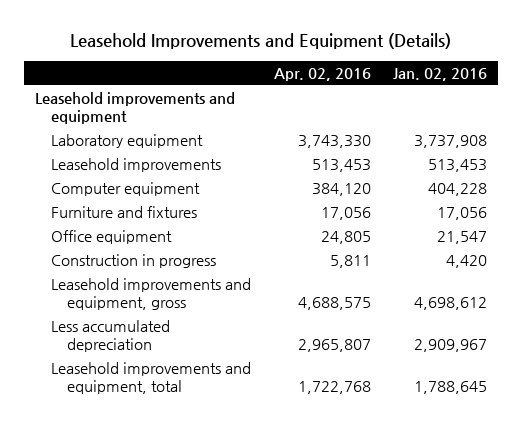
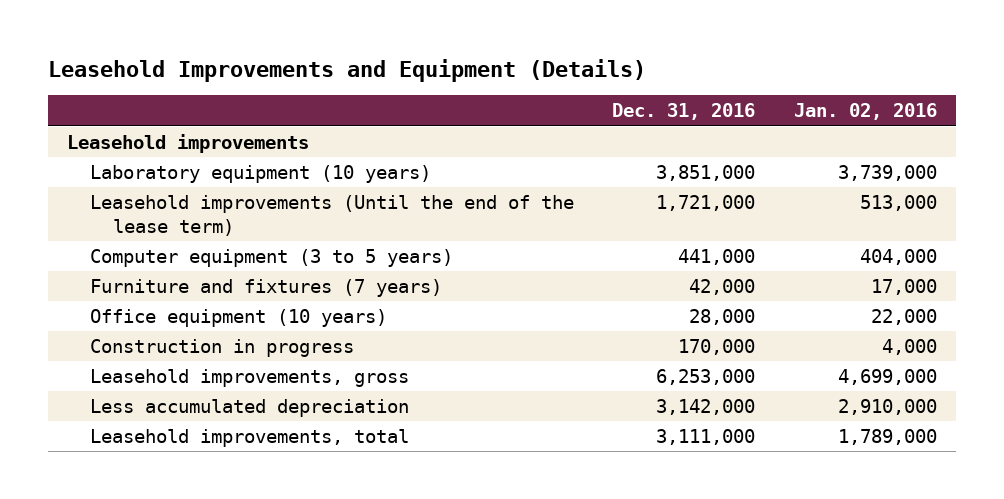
[273,67,371,81] Apr. 02, 2016 -> none
none -> [612,103,756,121] Dec. 31, 2016
[35,92,236,124] Leasehold improvements and equipment -> [66,133,309,153] Leasehold improvements
[51,134,204,149] Laboratory equipment -> [90,164,432,183] Laboratory equipment (10 years)
[413,135,487,149] 3,737,908 -> [837,164,937,181] 3,739,000
[51,158,222,173] Leasehold improvements -> [90,194,575,236] Leasehold improvements (Until the end of the lease term)
[427,159,487,173] 513,453 -> [859,194,937,211] 513,000
[51,182,201,197] Computer equipment -> [90,248,454,267] Computer equipment (3 to 5 years)
[427,183,487,197] 404,228 -> [859,248,937,265] 404,000
[51,206,198,219] Furniture and fixtures -> [90,278,443,297] Furniture and fixtures (7 years)
[436,207,487,221] 17,056 -> [870,278,937,295] 17,000
[51,230,173,245] Office equipment -> [90,308,388,327] Office equipment (10 years)
[436,231,487,245] 21,547 -> [870,308,937,325] 22,000
[445,255,487,269] 4,420 -> [881,338,937,355] 4,000
[51,278,252,310] Leasehold improvements and equipment, gross -> [90,368,410,387] Leasehold improvements, gross
[413,296,487,310] 4,698,612 -> [837,368,937,385] 4,699,000
[413,338,487,352] 2,909,967 -> [837,398,937,415] 2,910,000
[51,362,252,394] Leasehold improvements and equipment, total -> [90,428,410,447] Leasehold improvements, total
[413,380,487,394] 1,788,645 -> [837,428,937,445] 1,789,000

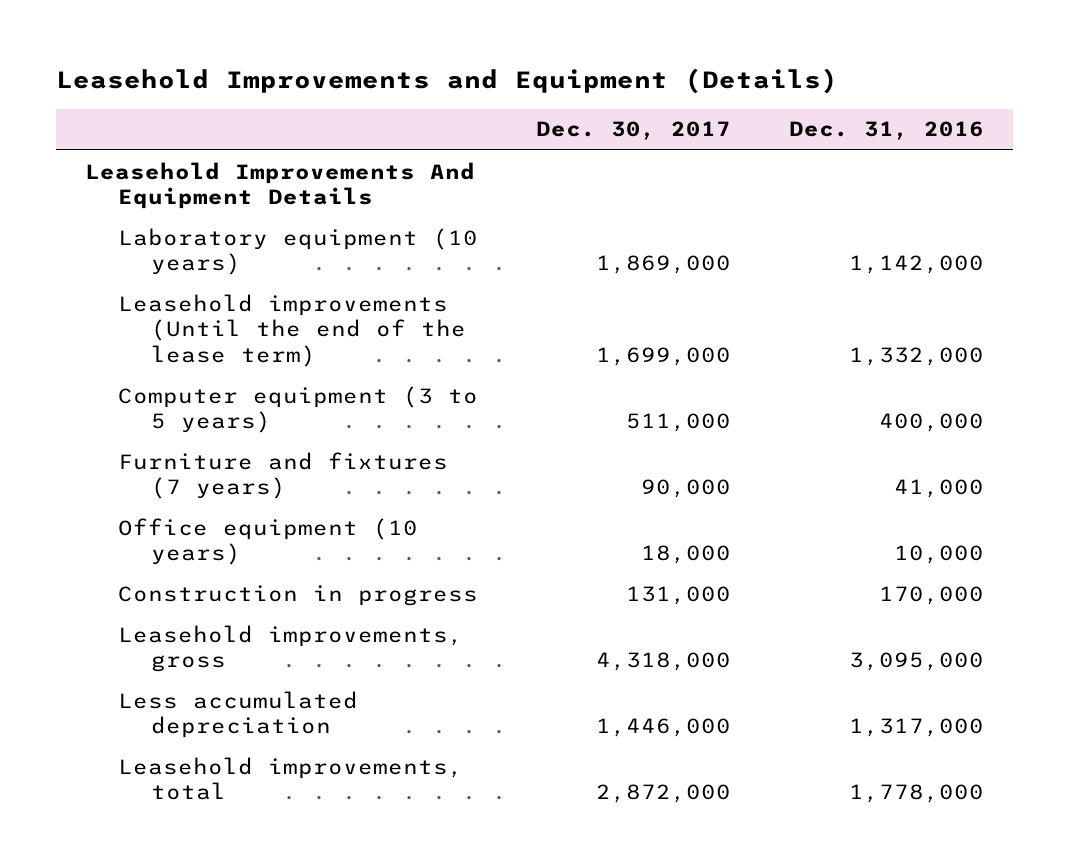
[793,103,937,121] Jan. 02, 2016 -> none
none -> [535,121,731,141] Dec. 30, 2017
[66,133,309,153] Leasehold improvements -> none
none -> [85,161,476,210] Leasehold Improvements And Equipment Details
[656,164,756,181] 3,851,000 -> [848,255,984,275] 1,142,000
[656,194,756,211] 1,721,000 -> [848,346,984,366] 1,332,000
[678,248,756,265] 441,000 -> [878,413,984,433] 400,000
[689,278,756,295] 42,000 -> [893,479,984,499] 41,000
[689,308,756,325] 28,000 -> [893,545,984,565] 10,000
[656,368,756,385] 6,253,000 -> [848,652,984,672] 3,095,000
[656,398,756,415] 3,142,000 -> [848,718,984,738] 1,317,000
[656,428,756,445] 3,111,000 -> [848,784,984,804] 1,778,000

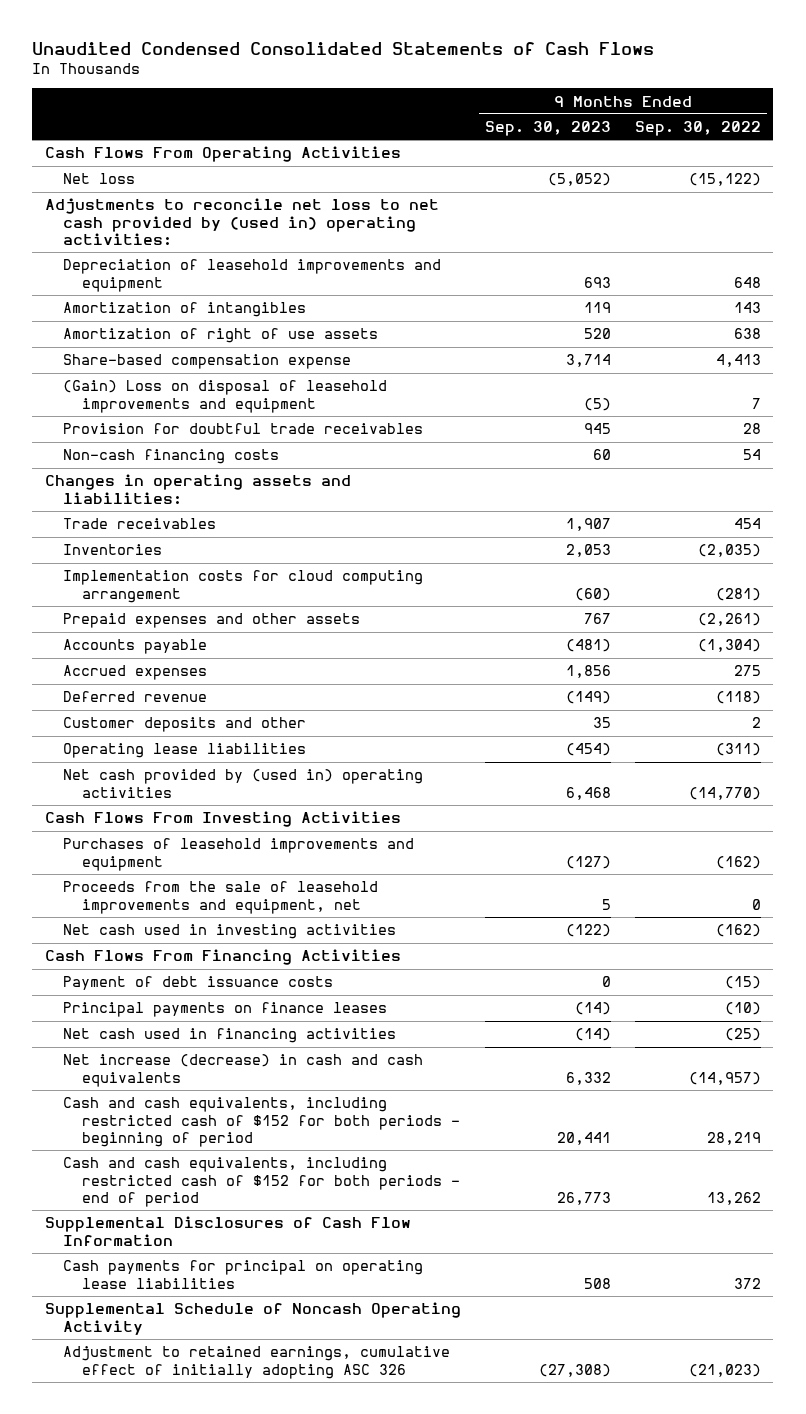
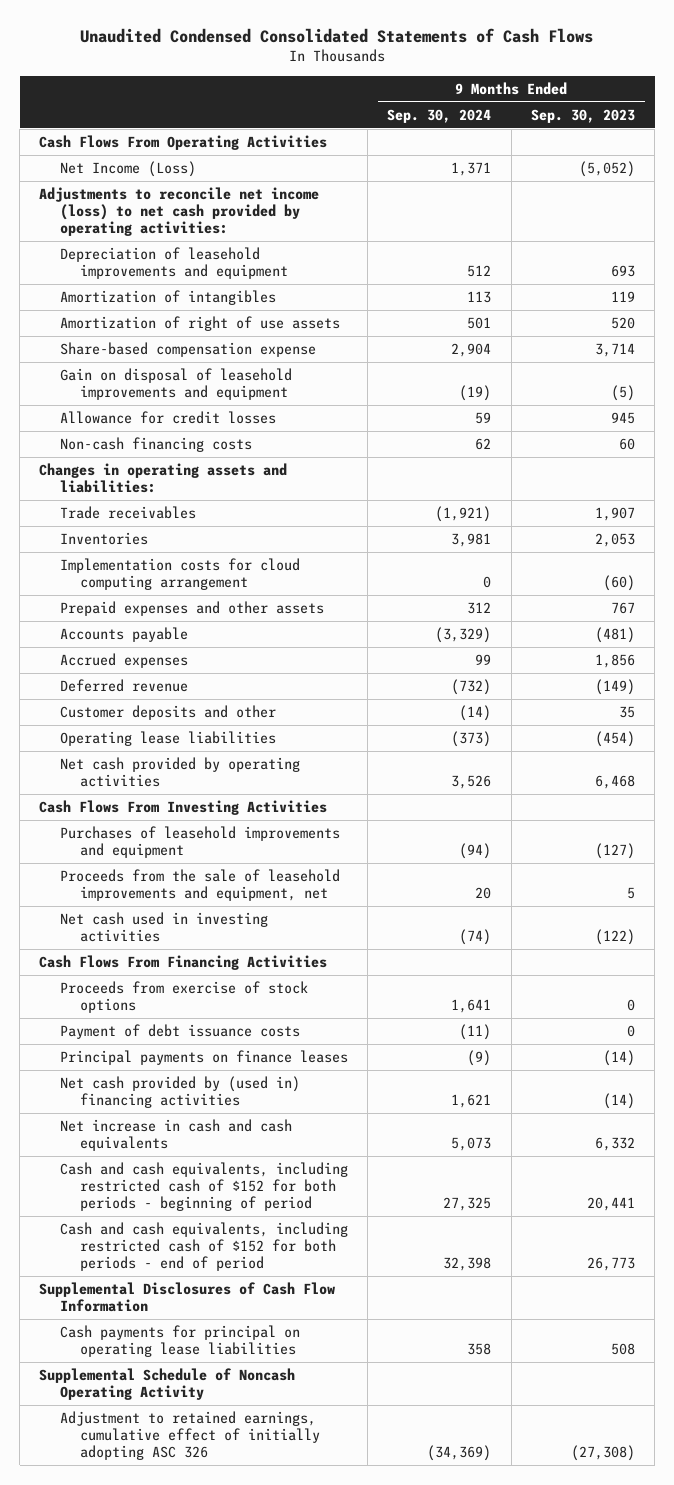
[635,121,762,137] Sep. 30, 2022 -> none
none -> [387,108,492,123] Sep. 30, 2024
[63,173,136,185] Net loss -> [59,161,196,178] Net Income (Loss)
[44,198,439,246] Adjustments to reconcile net loss to net cash provided by (used in) operating activities: -> [39,187,320,237] Adjustments to reconcile net income (loss) to net cash provided by operating activities:
[63,380,388,413] (Gain) Loss on disposal of leasehold improvements and equipment -> [59,368,292,401] Gain on disposal of leasehold improvements and equipment
[63,423,424,435] Provision for doubtful trade receivables -> [59,411,276,425] Allowance for credit losses
[63,769,424,798] Net cash provided by (used in) operating activities -> [59,757,300,788] Net cash provided by operating activities
none -> [59,981,308,1014] Proceeds from exercise of stock options
[63,1028,397,1044] Net cash used in financing activities -> [59,1076,300,1109] Net cash provided by (used in) financing activities
[63,1054,424,1087] Net increase (decrease) in cash and cash equivalents -> [59,1119,292,1152] Net increase in cash and cash equivalents

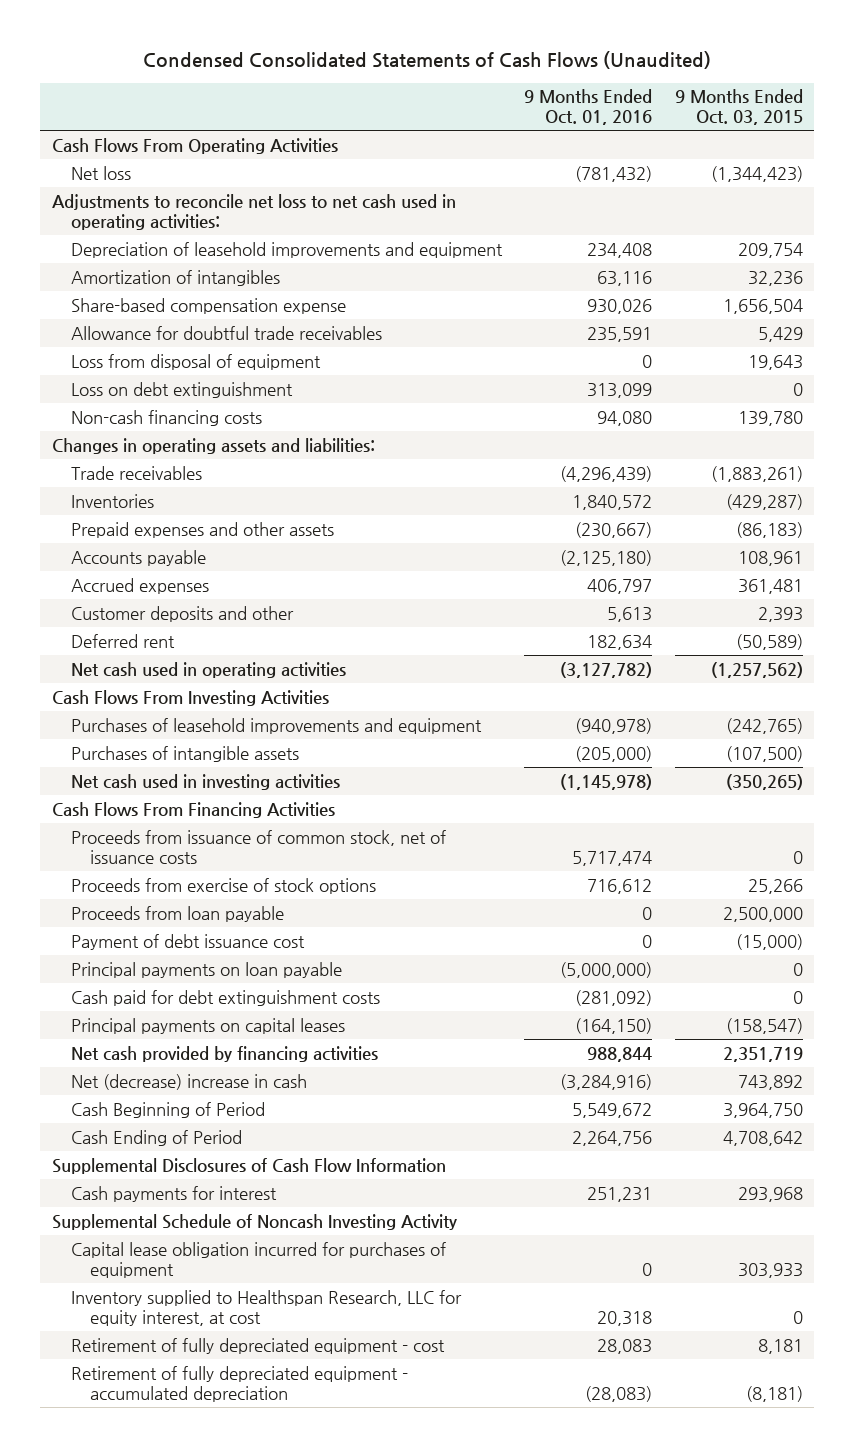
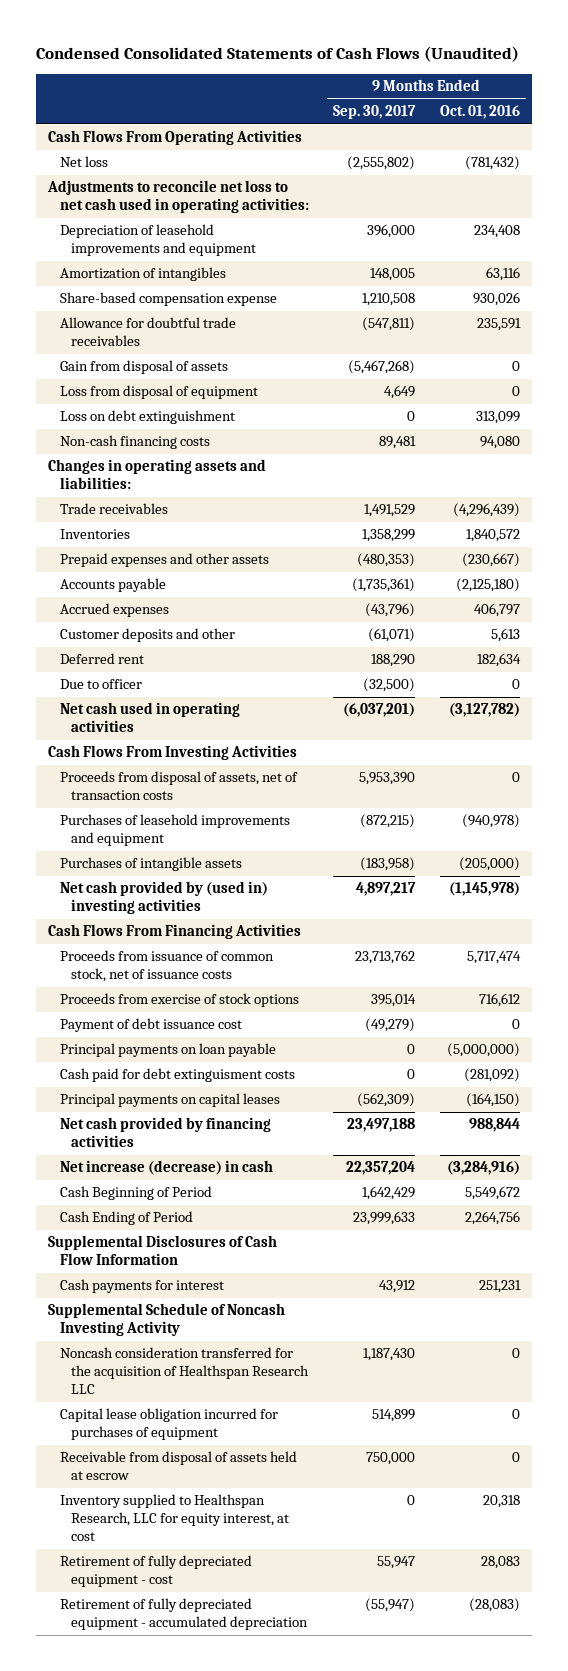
[674,89,803,126] 9 Months Ended Oct. 03, 2015 -> none
none -> [333,105,417,120] Sep. 30, 2017
none -> [59,360,228,375] Gain from disposal of assets
none -> [59,679,142,690] Due to officer
none -> [59,771,298,801] Proceeds from disposal of assets, net of transaction costs
[70,773,340,790] Net cash used in investing activities -> [59,881,268,915] Net cash provided by (used in) investing activities
[70,905,284,922] Proceeds from loan payable -> none
[70,989,380,1006] Cash paid for debt extinguishment costs -> [59,1068,295,1083] Cash paid for debt extinguisment costs
[70,1073,307,1090] Net (decrease) increase in cash -> [59,1160,273,1176] Net increase (decrease) in cash
none -> [59,1347,310,1395] Noncash consideration transferred for the acquisition of Healthspan Research LLC
none -> [59,1451,297,1481] Receivable from disposal of assets held at escrow

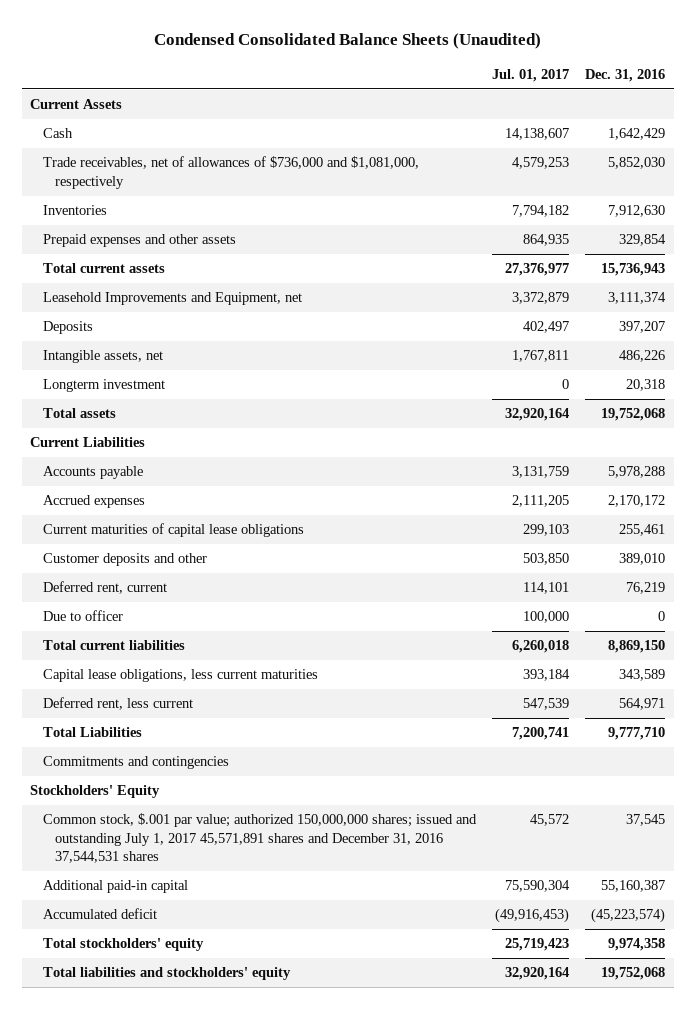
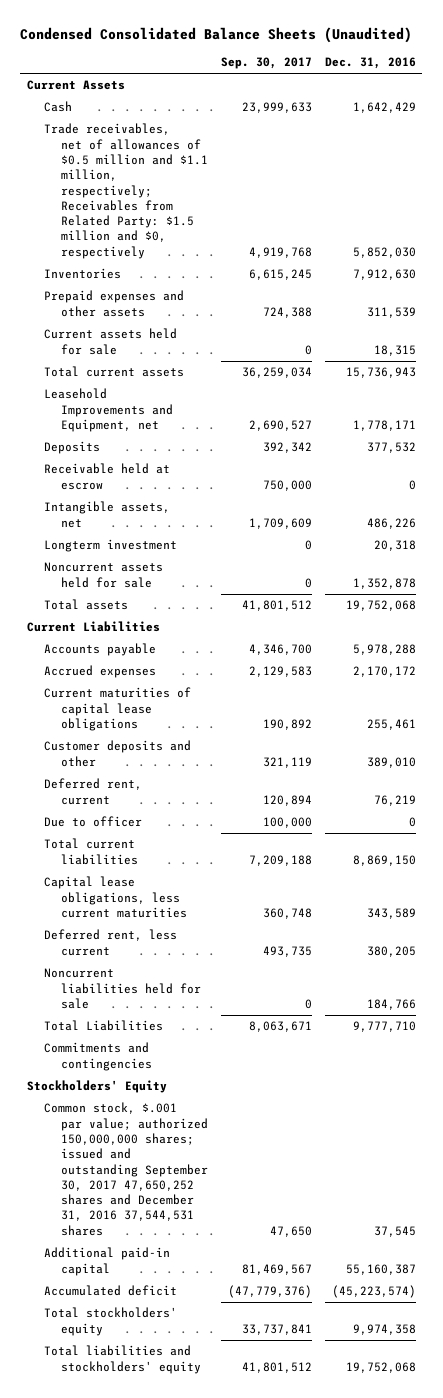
[492,68,570,82] Jul. 01, 2017 -> none
none -> [221,57,313,70] Sep. 30, 2017
[42,156,419,189] Trade receivables, net of allowances of $736,000 and $1,081,000, respectively -> [44,123,209,259] Trade receivables, net of allowances of $0.5 million and $1.1 million, respectively; Receivables from Related Party: $1.5 million and $0, respectively
[619,234,667,247] 329,854 -> [366,306,416,318] 311,539
none -> [44,328,178,355] Current assets held for sale
[608,292,667,305] 3,111,374 -> [352,419,416,431] 1,778,171
[619,321,666,334] 397,207 -> [366,442,416,454] 377,532
none -> [44,463,171,490] Receivable held at escrow
none -> [44,562,164,588] Noncurrent assets held for sale
[619,698,666,711] 564,971 -> [366,945,416,957] 380,205
none -> [44,968,202,1009] Noncurrent liabilities held for sale
[42,813,477,864] Common stock, $.001 par value; authorized 150,000,000 shares; issued and outstanding July 1, 2017 45,571,891 shares and December 31, 2016 37,544,531 shares -> [44,1102,209,1236] Common stock, $.001 par value; authorized 150,000,000 shares; issued and outstanding September 30, 2017 47,650,252 shares and December 31, 2016 37,544,531 shares

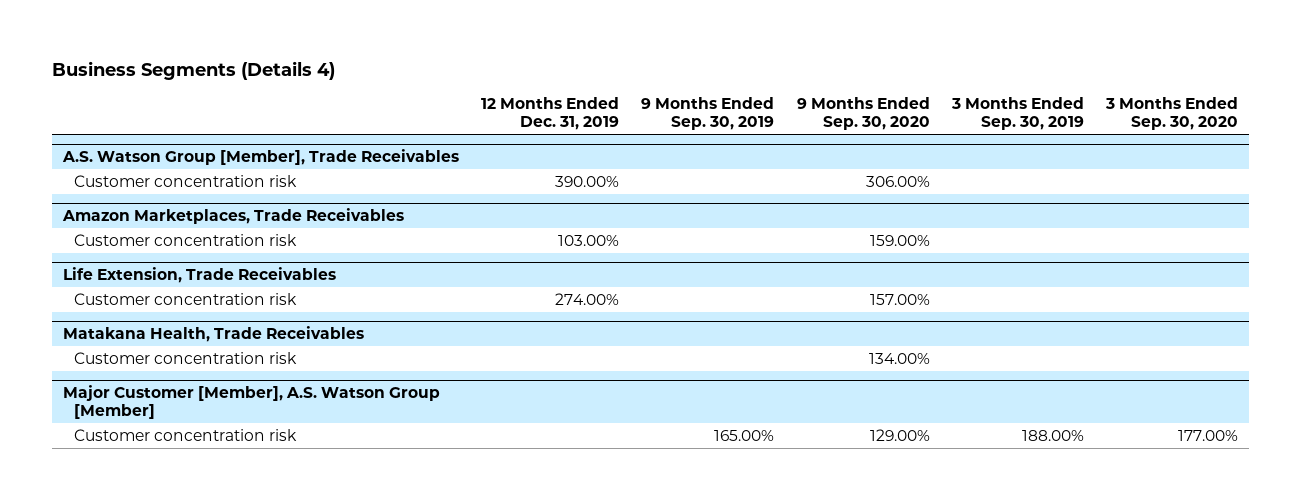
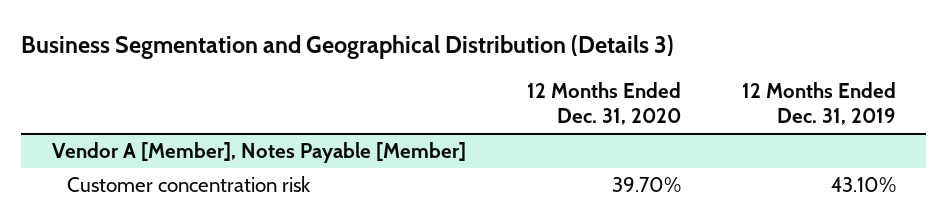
[51,60,335,80] Business Segments (Details 4) -> [21,35,675,60] Business Segmentation and Geographical Distribution (Details 3)
[641,97,775,131] 9 Months Ended Sep. 30, 2019 -> none
[796,97,930,131] 9 Months Ended Sep. 30, 2020 -> none
[951,97,1085,131] 3 Months Ended Sep. 30, 2019 -> none
[1105,97,1239,131] 3 Months Ended Sep. 30, 2020 -> none
none -> [526,82,681,126] 12 Months Ended Dec. 31, 2020
[61,148,459,165] A.S. Watson Group [Member], Trade Receivables -> none
[61,207,404,224] Amazon Marketplaces, Trade Receivables -> none
[73,233,297,246] Customer concentration risk -> none
[62,266,336,283] Life Extension, Trade Receivables -> none
[73,292,297,305] Customer concentration risk -> none
[62,325,364,342] Matakana Health, Trade Receivables -> none
[73,351,297,364] Customer concentration risk -> none
[62,384,440,419] Major Customer [Member], A.S. Watson Group [Member] -> none
[73,428,297,441] Customer concentration risk -> none
none -> [51,142,466,164] Vendor A [Member], Notes Payable [Member]
[555,175,620,187] 390.00% -> [830,177,896,193] 43.10%

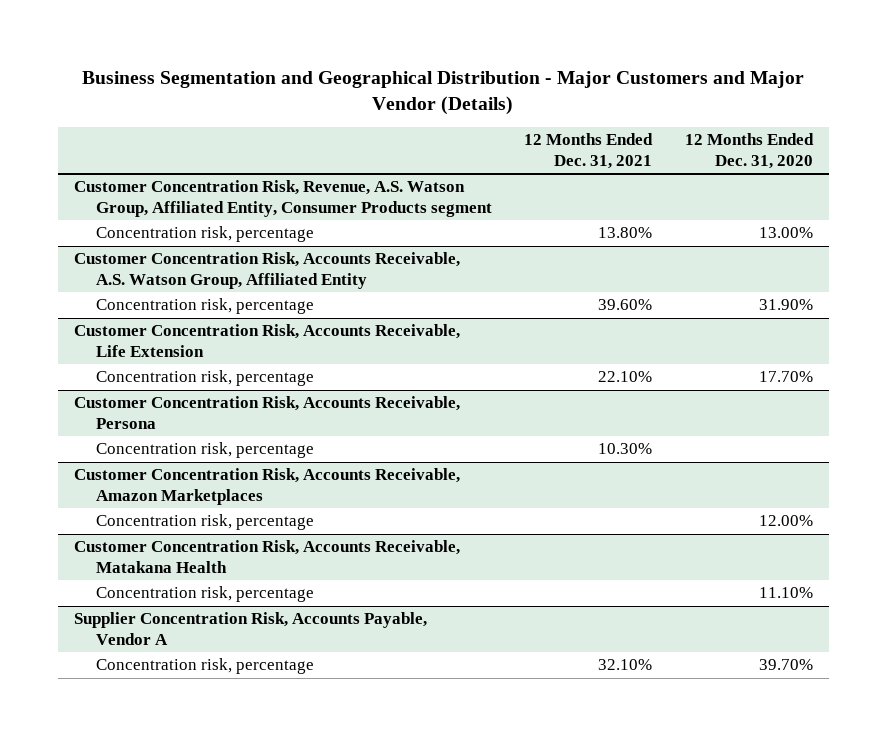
[21,35,675,60] Business Segmentation and Geographical Distribution (Details 3) -> [82,70,805,115] Business Segmentation and Geographical Distribution - Major Customers and Major Vendor (Details)
[741,82,896,126] 12 Months Ended Dec. 31, 2019 -> none
none -> [524,133,654,169] 12 Months Ended Dec. 31, 2021
[51,142,466,164] Vendor A [Member], Notes Payable [Member] -> none
none -> [73,180,493,217] Customer Concentration Risk, Revenue, A.S. Watson Group, Affiliated Entity, Consumer Products segment
[67,176,312,193] Customer concentration risk -> [96,226,315,243] Concentration risk, percentage
[611,177,681,193] 39.70% -> [758,227,813,239] 13.00%
none -> [73,252,460,289] Customer Concentration Risk, Accounts Receivable, A.S. Watson Group, Affiliated Entity
none -> [96,298,315,315] Concentration risk, percentage
none -> [73,324,460,357] Customer Concentration Risk, Accounts Receivable, Life Extension
none -> [96,370,315,387] Concentration risk, percentage
none -> [73,396,460,429] Customer Concentration Risk, Accounts Receivable, Persona
none -> [96,442,315,459] Concentration risk, percentage
none -> [73,468,460,505] Customer Concentration Risk, Accounts Receivable, Amazon Marketplaces
none -> [96,514,315,531] Concentration risk, percentage
none -> [73,540,460,573] Customer Concentration Risk, Accounts Receivable, Matakana Health
none -> [96,586,315,603] Concentration risk, percentage
none -> [73,612,427,645] Supplier Concentration Risk, Accounts Payable, Vendor A
none -> [96,658,315,675] Concentration risk, percentage

